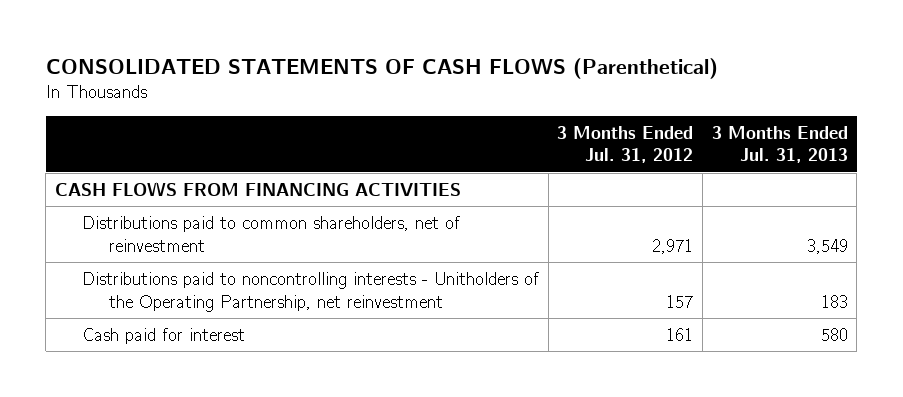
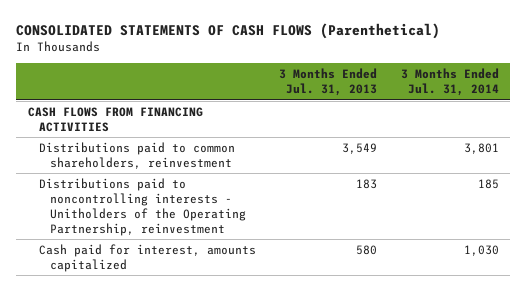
[557,125,694,164] 3 Months Ended Jul. 31, 2012 -> none
none -> [400,68,499,97] 3 Months Ended Jul. 31, 2014
[81,215,460,252] Distributions paid to common shareholders, net of reinvestment -> [39,141,236,169] Distributions paid to common shareholders, reinvestment
[81,271,539,312] Distributions paid to noncontrolling interests - Unitholders of the Operating Partnership, net reinvestment -> [39,177,247,236] Distributions paid to noncontrolling interests - Unitholders of the Operating Partnership, reinvestment
[81,327,245,344] Cash paid for interest -> [39,243,257,272] Cash paid for interest, amounts capitalized

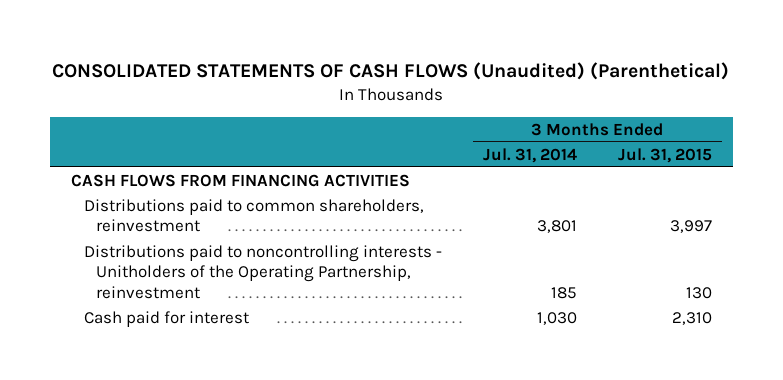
[16,22,441,39] CONSOLIDATED STATEMENTS OF CASH FLOWS (Parenthetical) -> [52,61,730,80] CONSOLIDATED STATEMENTS OF CASH FLOWS (Unaudited) (Parenthetical)
[279,68,378,97] 3 Months Ended Jul. 31, 2013 -> none
none -> [618,147,713,163] Jul. 31, 2015
[39,243,257,272] Cash paid for interest, amounts capitalized -> [83,310,249,327] Cash paid for interest

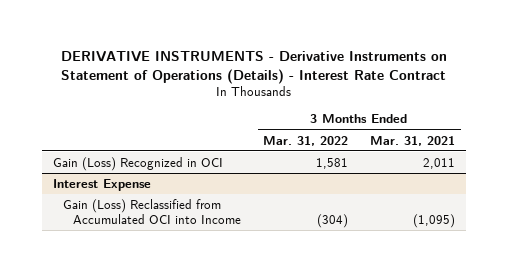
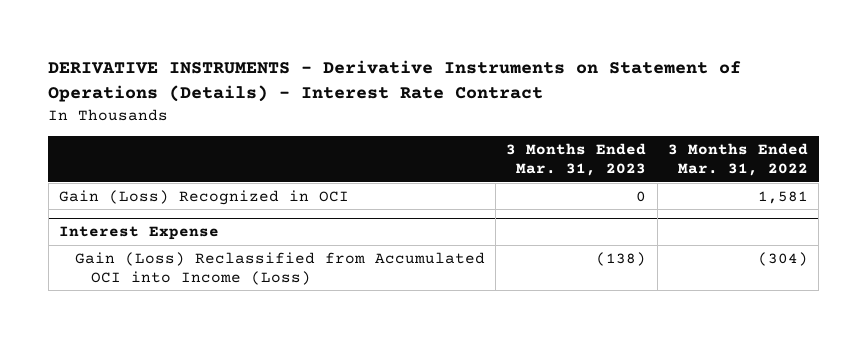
[370,135,456,146] Mar. 31, 2021 -> none
none -> [506,142,647,177] 3 Months Ended Mar. 31, 2023
[62,198,242,224] Gain (Loss) Reclassified from Accumulated OCI into Income -> [74,251,485,286] Gain (Loss) Reclassified from Accumulated OCI into Income (Loss)

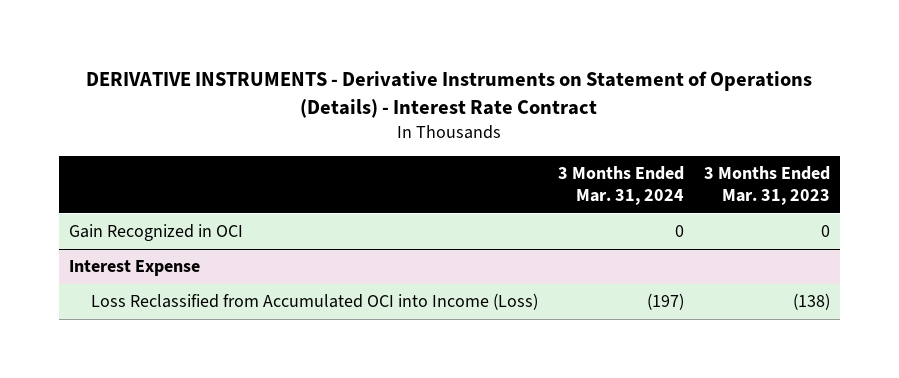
[667,142,808,177] 3 Months Ended Mar. 31, 2022 -> none
none -> [558,166,685,206] 3 Months Ended Mar. 31, 2024
[59,189,350,205] Gain (Loss) Recognized in OCI -> [68,224,243,242] Gain Recognized in OCI
[74,251,485,286] Gain (Loss) Reclassified from Accumulated OCI into Income (Loss) -> [91,293,539,311] Loss Reclassified from Accumulated OCI into Income (Loss)

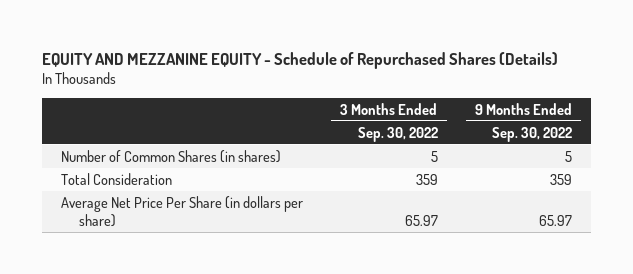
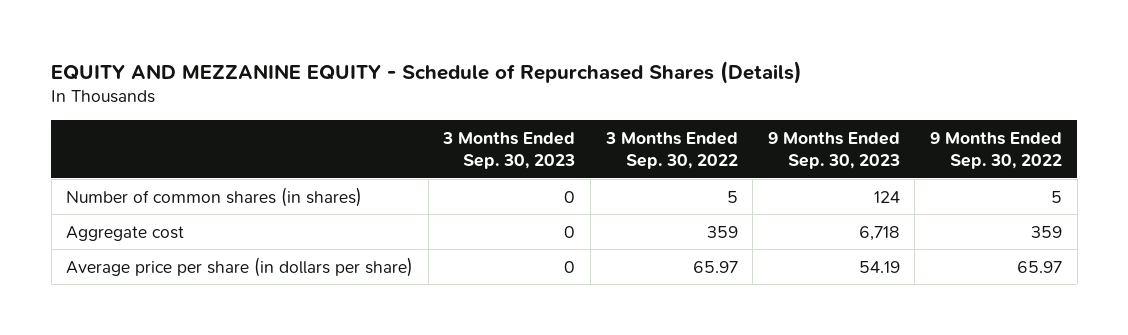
none -> [442,131,576,169] 3 Months Ended Sep. 30, 2023
none -> [767,131,900,169] 9 Months Ended Sep. 30, 2023
[61,149,282,163] Number of Common Shares (in shares) -> [66,186,363,207] Number of common shares (in shares)
[61,172,173,185] Total Consideration -> [66,225,185,241] Aggregate cost
[61,195,304,227] Average Net Price Per Share (in dollars per share) -> [66,256,414,277] Average price per share (in dollars per share)

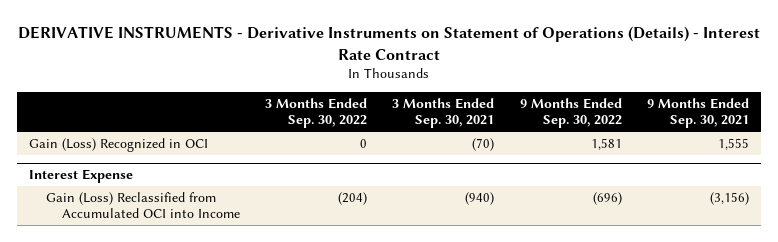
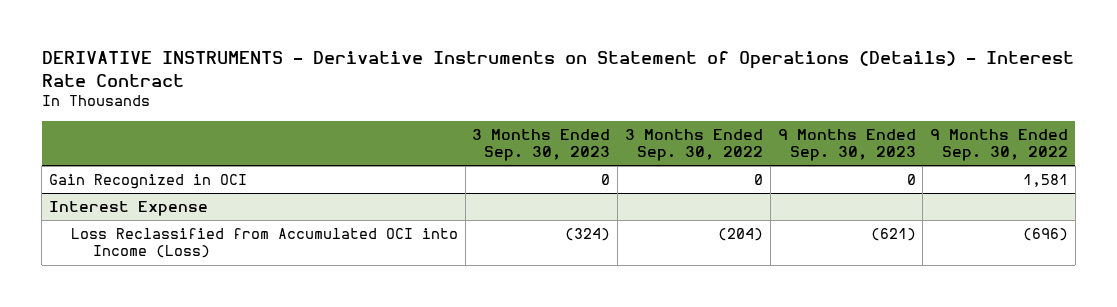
[392,98,495,129] 3 Months Ended Sep. 30, 2021 -> none
[646,98,749,129] 9 Months Ended Sep. 30, 2021 -> none
none -> [472,128,611,161] 3 Months Ended Sep. 30, 2023
none -> [777,128,916,161] 9 Months Ended Sep. 30, 2023
[29,138,209,153] Gain (Loss) Recognized in OCI -> [49,174,248,190] Gain Recognized in OCI
[45,192,241,219] Gain (Loss) Reclassified from Accumulated OCI into Income -> [70,228,458,259] Loss Reclassified from Accumulated OCI into Income (Loss)

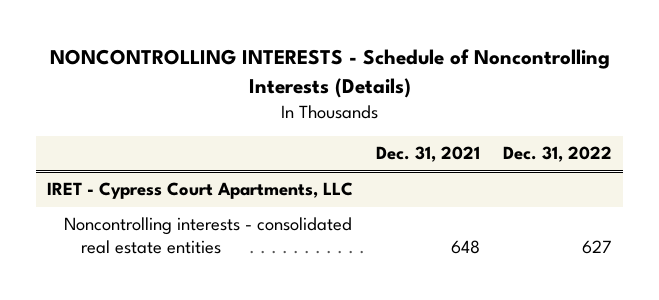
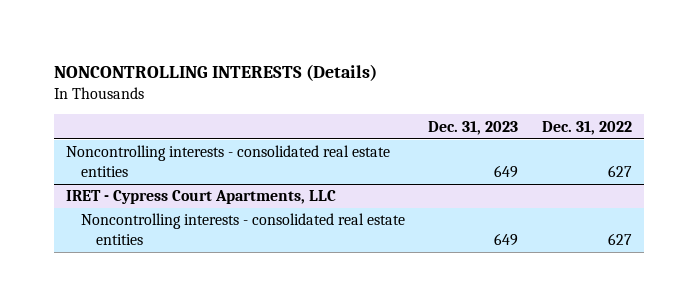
[49,49,610,98] NONCONTROLLING INTERESTS - Schedule of Noncontrolling Interests (Details) -> [53,63,377,81] NONCONTROLLING INTERESTS (Details)
[376,146,481,163] Dec. 31, 2021 -> none
none -> [428,120,519,135] Dec. 31, 2023
none -> [65,145,390,178] Noncontrolling interests - consolidated real estate entities

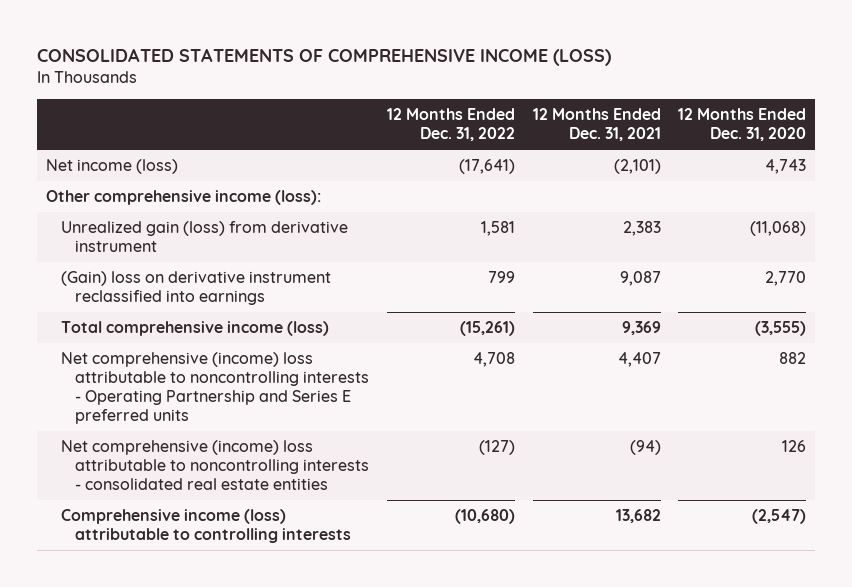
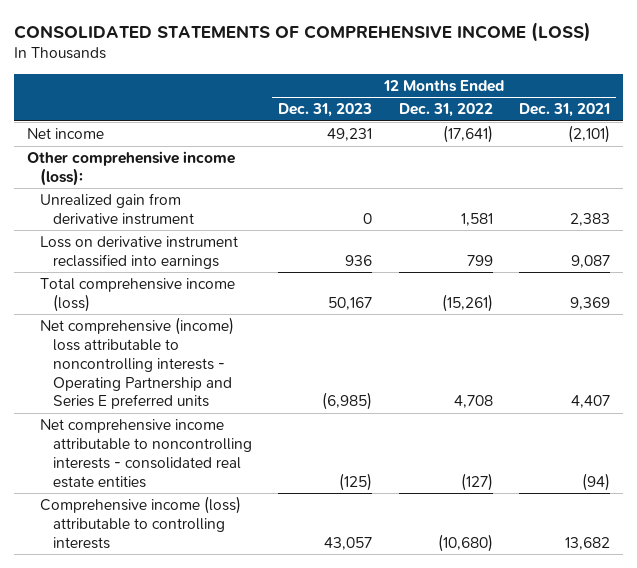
[678,108,807,142] 12 Months Ended Dec. 31, 2020 -> none
none -> [278,103,373,118] Dec. 31, 2023
[46,159,179,175] Net income (loss) -> [27,127,105,139] Net income
[60,221,348,253] Unrealized gain (loss) from derivative instrument -> [40,192,195,225] Unrealized gain from derivative instrument
[60,271,331,306] (Gain) loss on derivative instrument reclassified into earnings -> [40,235,239,269] Loss on derivative instrument reclassified into earnings
[60,440,370,491] Net comprehensive (income) loss attributable to noncontrolling interests - consolidated real estate entities -> [40,418,253,488] Net comprehensive income attributable to noncontrolling interests - consolidated real estate entities

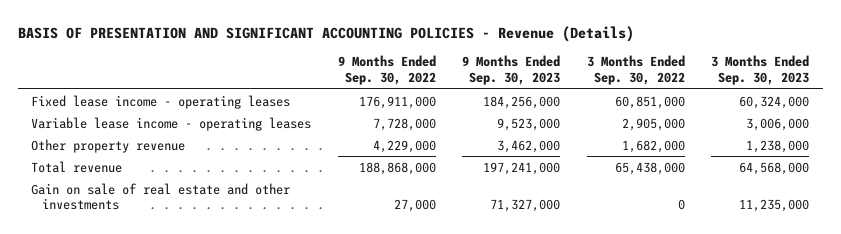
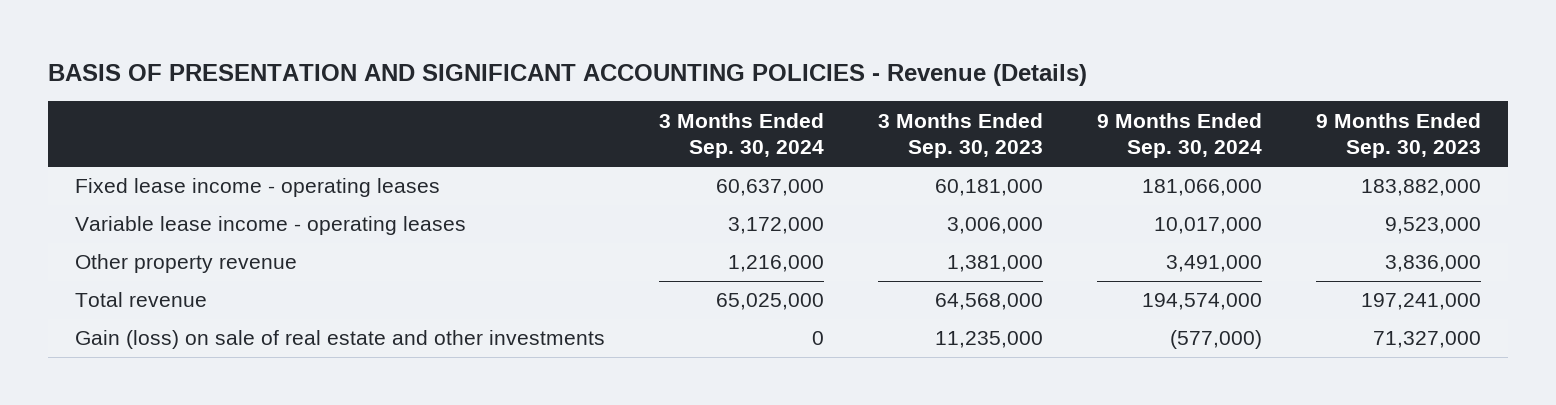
[337,55,436,85] 9 Months Ended Sep. 30, 2022 -> none
[586,55,685,85] 3 Months Ended Sep. 30, 2022 -> none
none -> [659,112,825,159] 3 Months Ended Sep. 30, 2024
none -> [1097,112,1263,159] 9 Months Ended Sep. 30, 2024
[483,95,561,109] 184,256,000 -> [1361,179,1482,197] 183,882,000
[739,95,810,109] 60,324,000 -> [935,179,1044,197] 60,181,000
[497,139,561,153] 3,462,000 -> [1385,255,1482,273] 3,836,000
[746,139,810,153] 1,238,000 -> [947,255,1044,273] 1,381,000
[31,182,291,211] Gain on sale of real estate and other investments -> [75,330,606,350] Gain (loss) on sale of real estate and other investments

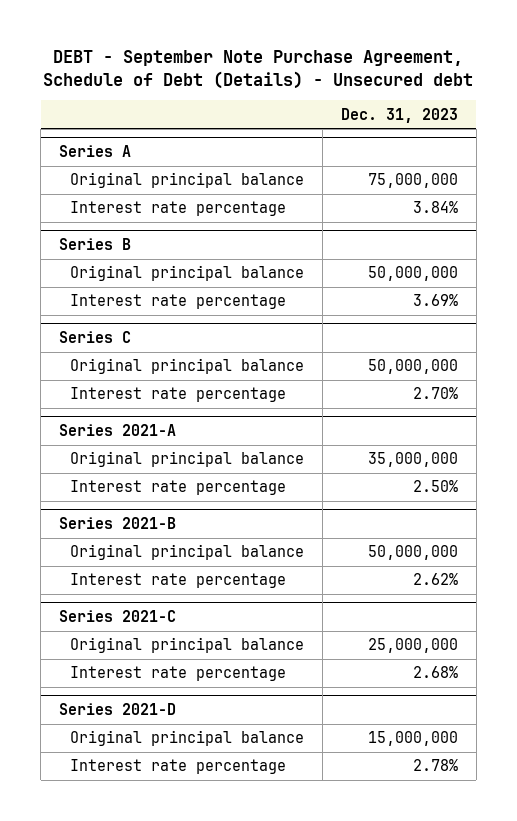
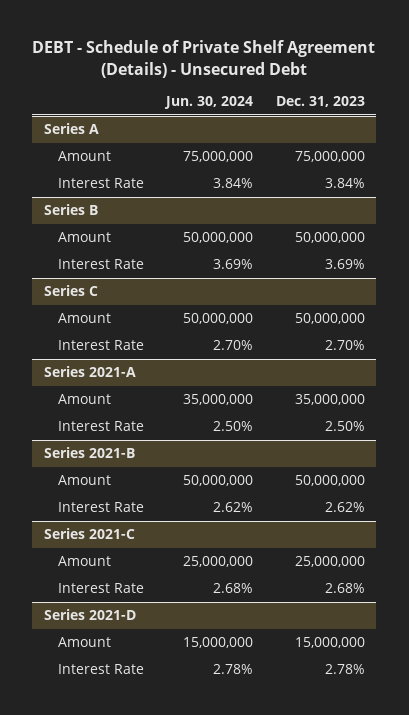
[43,50,474,89] DEBT - September Note Purchase Agreement, Schedule of Debt (Details) - Unsecured debt -> [32,40,376,78] DEBT - Schedule of Private Shelf Agreement (Details) - Unsecured Debt
none -> [164,96,254,110] Jun. 30, 2024
[70,172,305,189] Original principal balance -> [57,151,111,162] Amount
[70,201,287,217] Interest rate percentage -> [57,178,144,189] Interest Rate
[70,265,305,282] Original principal balance -> [57,232,111,243] Amount
[70,294,287,310] Interest rate percentage -> [57,259,144,270] Interest Rate
[70,358,305,375] Original principal balance -> [57,313,111,324] Amount
[70,387,287,403] Interest rate percentage -> [57,340,144,351] Interest Rate
[70,451,305,468] Original principal balance -> [57,394,111,405] Amount
[70,480,287,496] Interest rate percentage -> [57,421,144,432] Interest Rate
[70,544,305,561] Original principal balance -> [57,475,111,486] Amount
[70,573,287,589] Interest rate percentage -> [57,502,144,513] Interest Rate
[70,637,305,654] Original principal balance -> [57,556,111,567] Amount
[70,666,287,682] Interest rate percentage -> [57,583,144,594] Interest Rate
[70,730,305,747] Original principal balance -> [57,637,111,648] Amount
[70,759,287,775] Interest rate percentage -> [57,664,144,675] Interest Rate

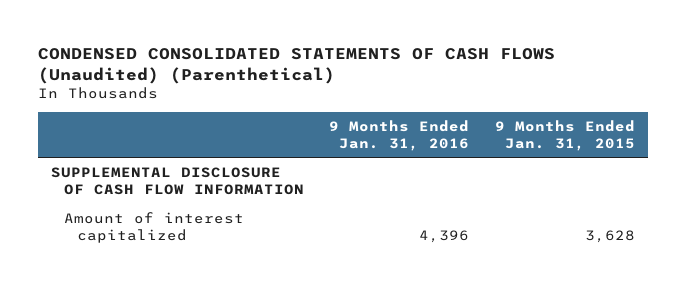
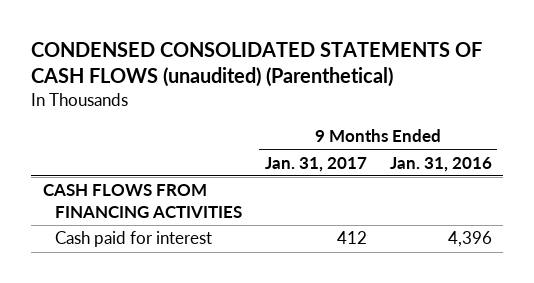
[37,47,555,84] CONDENSED CONSOLIDATED STATEMENTS OF CASH FLOWS (Unaudited) (Parenthetical) -> [31,42,483,88] CONDENSED CONSOLIDATED STATEMENTS OF CASH FLOWS (unaudited) (Parenthetical)
[494,119,635,152] 9 Months Ended Jan. 31, 2015 -> none
none -> [264,156,367,172] Jan. 31, 2017
[50,166,304,196] SUPPLEMENTAL DISCLOSURE OF CASH FLOW INFORMATION -> none
none -> [42,184,242,218] CASH FLOWS FROM FINANCING ACTIVITIES
[63,211,244,244] Amount of interest capitalized -> [54,231,212,248] Cash paid for interest

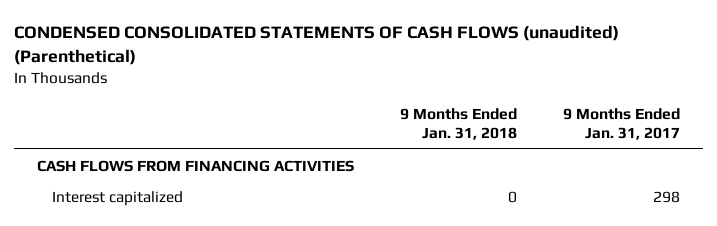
[389,156,492,172] Jan. 31, 2016 -> none
none -> [399,107,517,141] 9 Months Ended Jan. 31, 2018
[54,231,212,248] Cash paid for interest -> [52,190,184,206] Interest capitalized
[336,231,367,245] 412 -> [652,190,680,203] 298

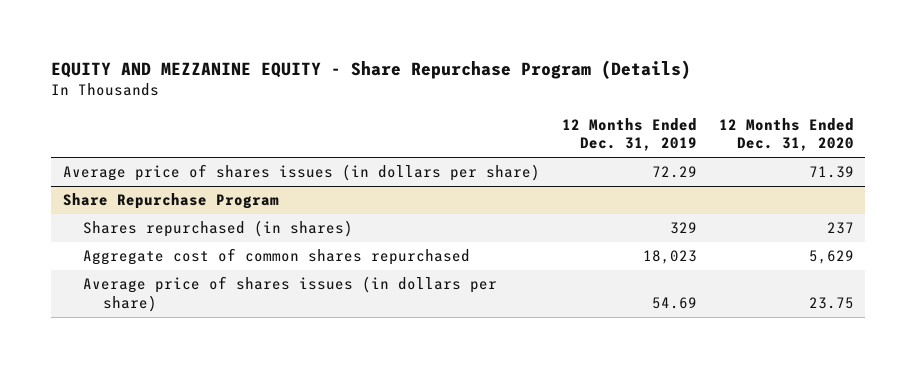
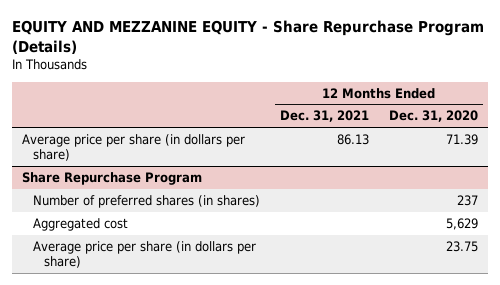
[561,118,697,152] 12 Months Ended Dec. 31, 2019 -> none
none -> [280,110,370,123] Dec. 31, 2021
[62,164,540,182] Average price of shares issues (in dollars per share) -> [22,134,246,162] Average price per share (in dollars per share)
[82,220,353,238] Shares repurchased (in shares) -> [33,195,261,209] Number of preferred shares (in shares)
[82,248,470,266] Aggregate cost of common shares repurchased -> [33,218,129,232] Aggregated cost
[82,276,497,312] Average price of shares issues (in dollars per share) -> [33,241,257,269] Average price per share (in dollars per share)

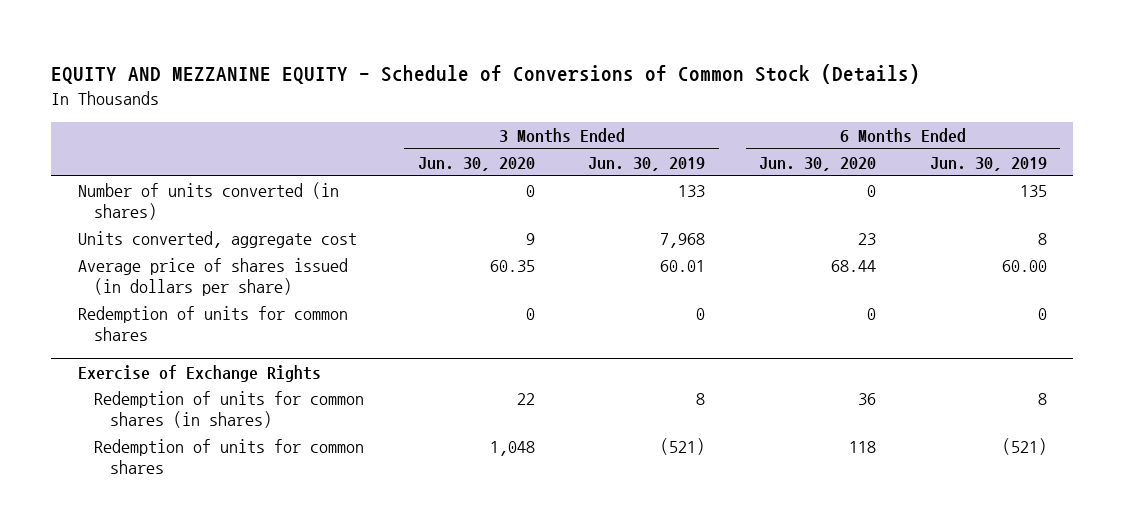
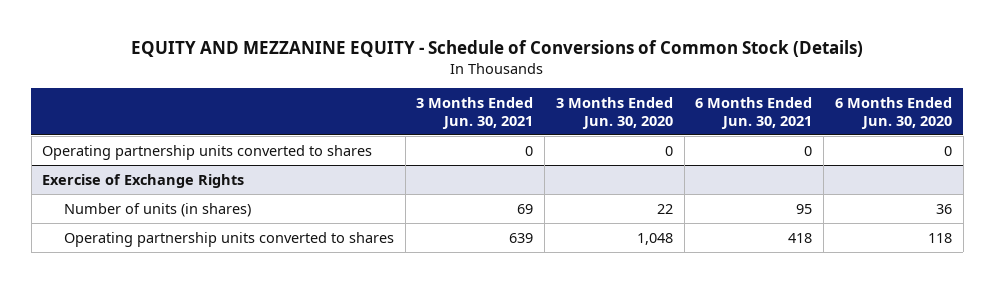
[588,156,706,171] Jun. 30, 2019 -> none
[929,156,1047,171] Jun. 30, 2019 -> none
none -> [416,97,534,129] 3 Months Ended Jun. 30, 2021
none -> [695,97,813,129] 6 Months Ended Jun. 30, 2021
[78,182,340,221] Number of units converted (in shares) -> none
[78,231,358,249] Units converted, aggregate cost -> none
[78,258,349,297] Average price of shares issued (in dollars per share) -> none
[78,306,349,342] Redemption of units for common shares -> [42,144,373,160] Operating partnership units converted to shares
[94,391,365,429] Redemption of units for common shares (in shares) -> [63,202,251,217] Number of units (in shares)
[94,439,365,475] Redemption of units for common shares -> [63,231,394,247] Operating partnership units converted to shares

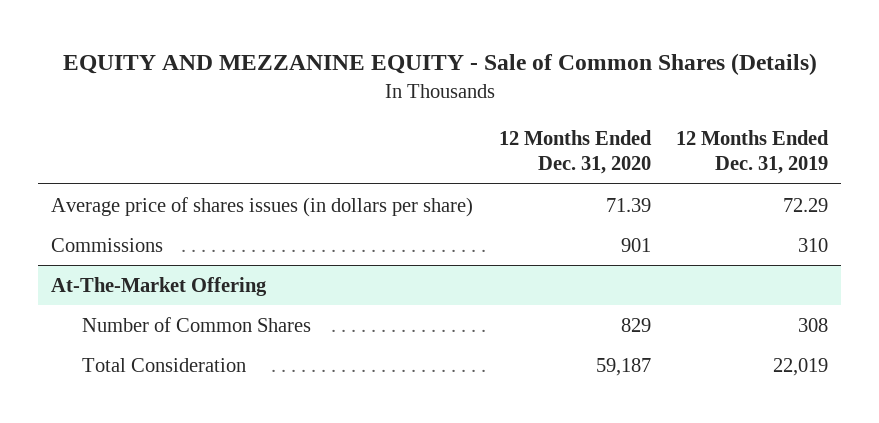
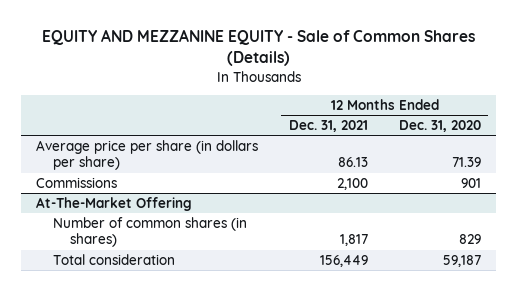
[676,130,830,175] 12 Months Ended Dec. 31, 2019 -> none
none -> [289,120,369,133] Dec. 31, 2021
[51,196,474,217] Average price of shares issues (in dollars per share) -> [36,139,259,171] Average price per share (in dollars per share)
[81,316,311,332] Number of Common Shares -> [53,216,248,248] Number of common shares (in shares)
[81,357,246,372] Total Consideration -> [53,253,176,265] Total consideration

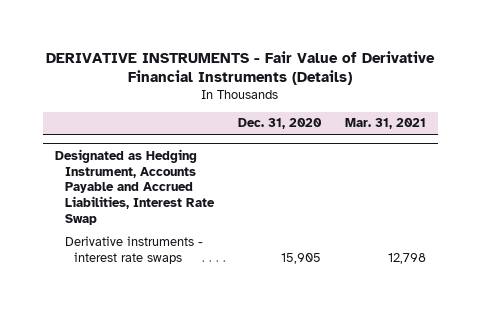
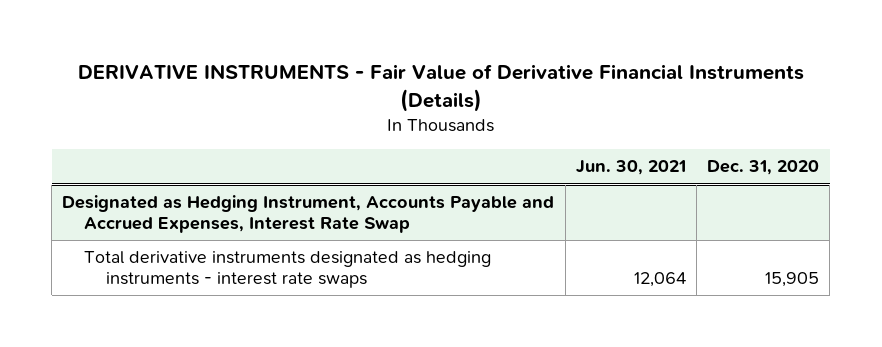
[344,118,426,130] Mar. 31, 2021 -> none
none -> [575,160,686,176] Jun. 30, 2021
[55,148,215,226] Designated as Hedging Instrument, Accounts Payable and Accrued Liabilities, Interest Rate Swap -> [62,195,555,233] Designated as Hedging Instrument, Accounts Payable and Accrued Expenses, Interest Rate Swap
[64,235,203,264] Derivative instruments - interest rate swaps -> [84,251,492,288] Total derivative instruments designated as hedging instruments - interest rate swaps

